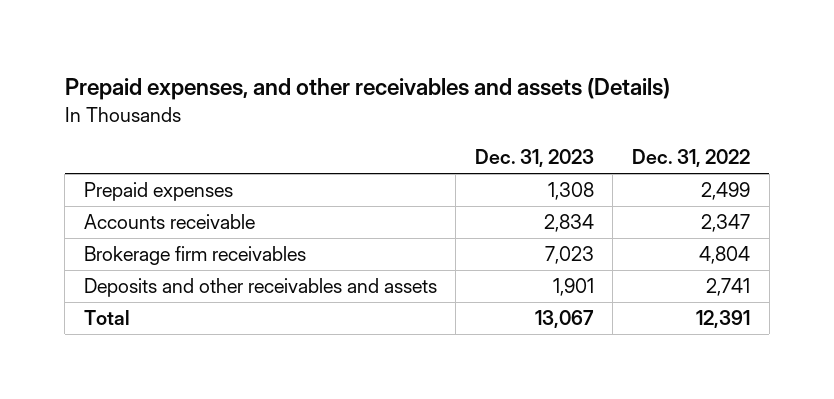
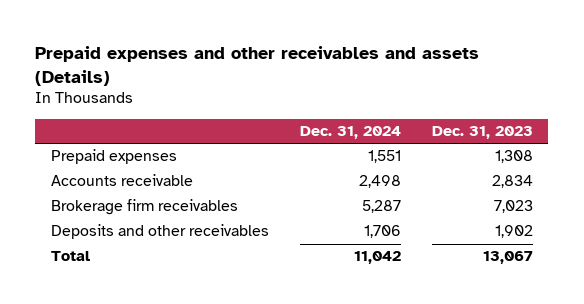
[64,78,670,101] Prepaid expenses, and other receivables and assets (Details) -> [35,46,480,86] Prepaid expenses and other receivables and assets (Details)
[632,149,751,168] Dec. 31, 2022 -> none
none -> [299,126,401,140] Dec. 31, 2024
[83,278,437,298] Deposits and other receivables and assets -> [50,224,269,240] Deposits and other receivables
[552,278,594,297] 1,901 -> [494,225,533,239] 1,902

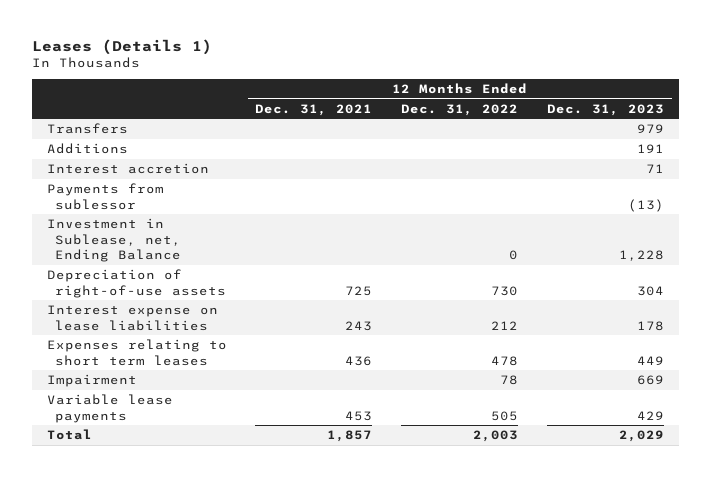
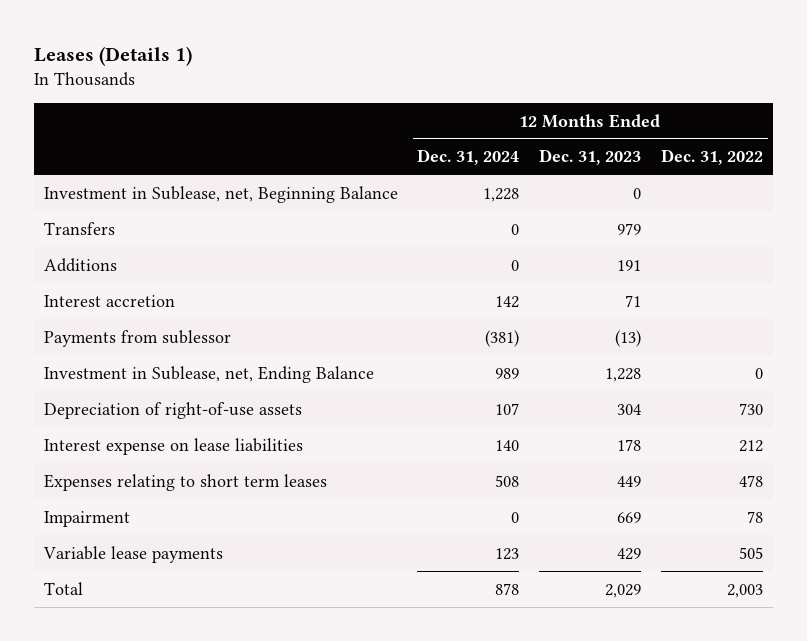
[255,103,373,116] Dec. 31, 2021 -> none
none -> [417,149,520,166] Dec. 31, 2024
none -> [43,185,398,203] Investment in Sublease, net, Beginning Balance

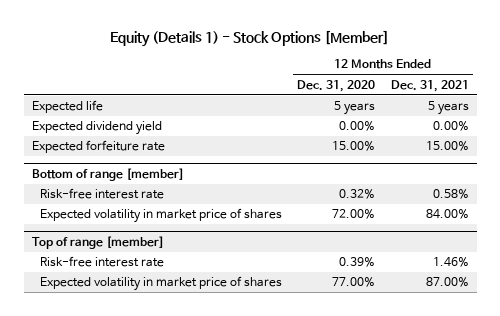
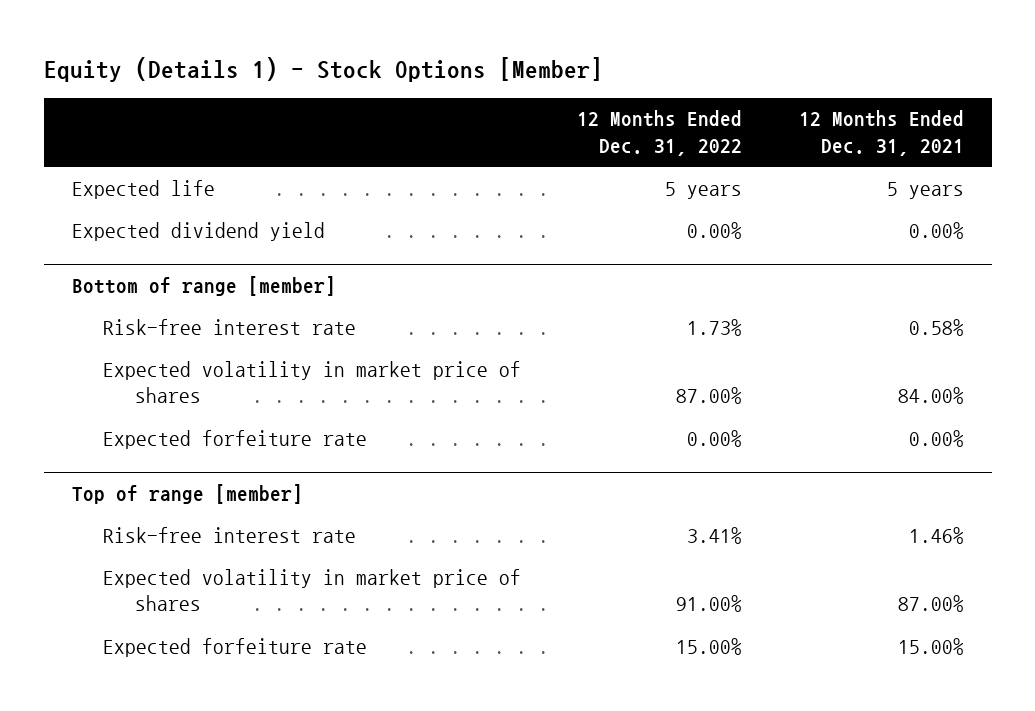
[297,79,376,92] Dec. 31, 2020 -> none
none -> [577,110,743,157] 12 Months Ended Dec. 31, 2022
[31,140,165,154] Expected forfeiture rate -> none
none -> [103,429,368,449] Expected forfeiture rate
none -> [103,637,368,657] Expected forfeiture rate

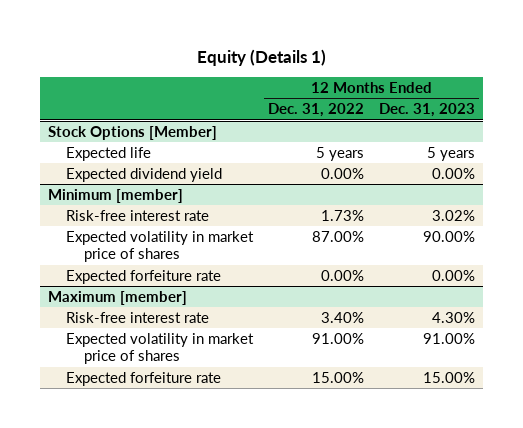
[43,56,603,82] Equity (Details 1) - Stock Options [Member] -> [196,48,326,66] Equity (Details 1)
[798,110,964,157] 12 Months Ended Dec. 31, 2021 -> none
none -> [379,103,476,118] Dec. 31, 2023
none -> [47,125,217,140] Stock Options [Member]
[71,276,336,297] Bottom of range [member] -> [47,188,183,203] Minimum [member]
[71,484,303,505] Top of range [member] -> [47,290,187,305] Maximum [member]
[687,526,743,544] 3.41% -> [321,311,365,323] 3.40%

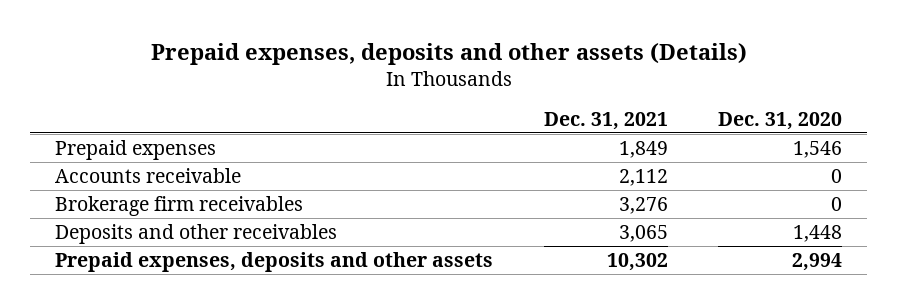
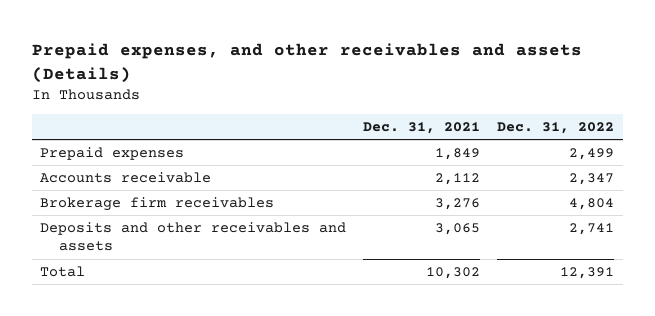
[150,42,747,65] Prepaid expenses, deposits and other assets (Details) -> [31,43,582,83] Prepaid expenses, and other receivables and assets (Details)
[718,112,843,131] Dec. 31, 2020 -> none
none -> [497,122,615,135] Dec. 31, 2022
[54,223,337,244] Deposits and other receivables -> [40,222,347,252] Deposits and other receivables and assets
[54,251,493,272] Prepaid expenses, deposits and other assets -> [40,266,86,278] Total

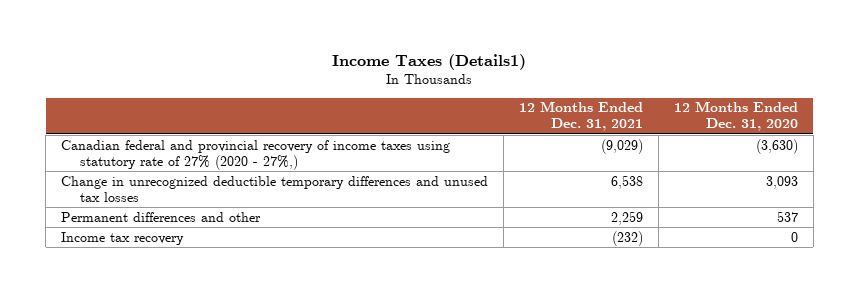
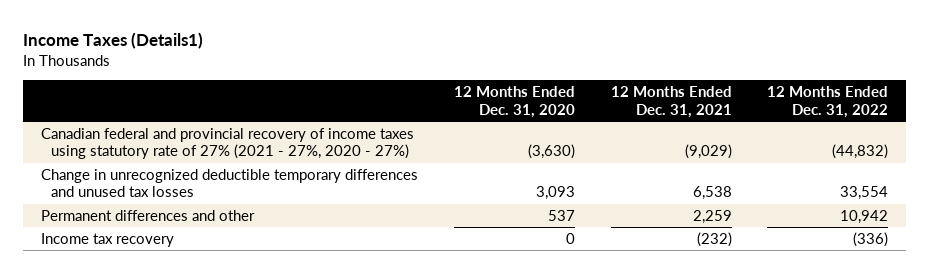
none -> [767,86,889,118] 12 Months Ended Dec. 31, 2022
[61,139,451,170] Canadian federal and provincial recovery of income taxes using statutory rate of 27% (2020 - 27%,) -> [40,128,414,160] Canadian federal and provincial recovery of income taxes using statutory rate of 27% (2021 - 27%, 2020 - 27%)

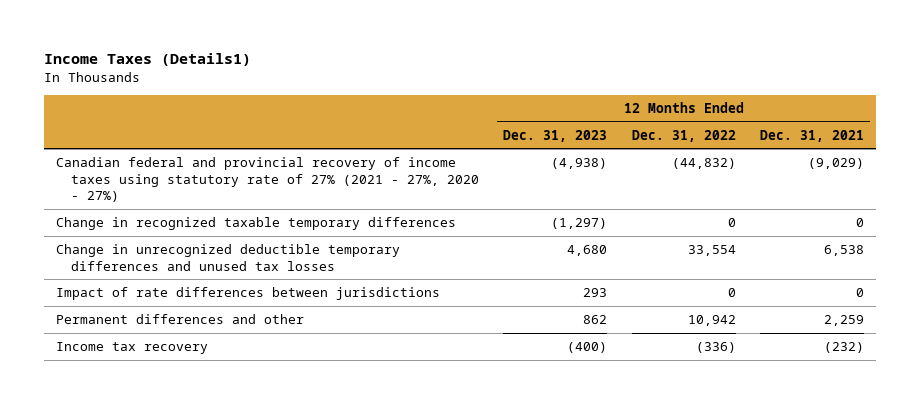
[453,86,575,118] 12 Months Ended Dec. 31, 2020 -> none
none -> [503,129,608,142] Dec. 31, 2023
none -> [55,217,456,231] Change in recognized taxable temporary differences
none -> [55,287,440,301] Impact of rate differences between jurisdictions

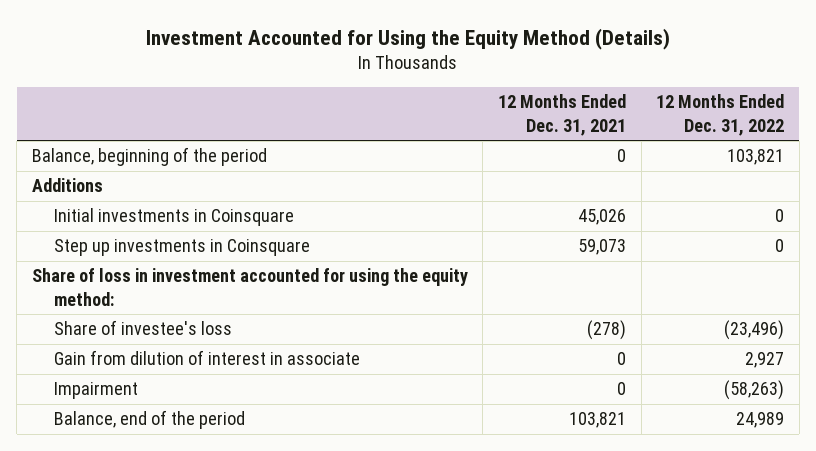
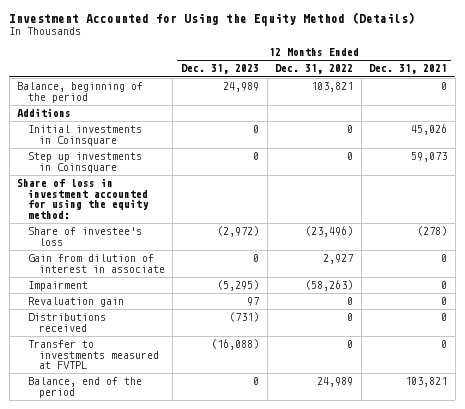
none -> [180,64,259,75] Dec. 31, 2023
none -> [28,297,125,308] Revaluation gain
none -> [28,313,107,332] Distributions received
none -> [28,340,159,370] Transfer to investments measured at FVTPL

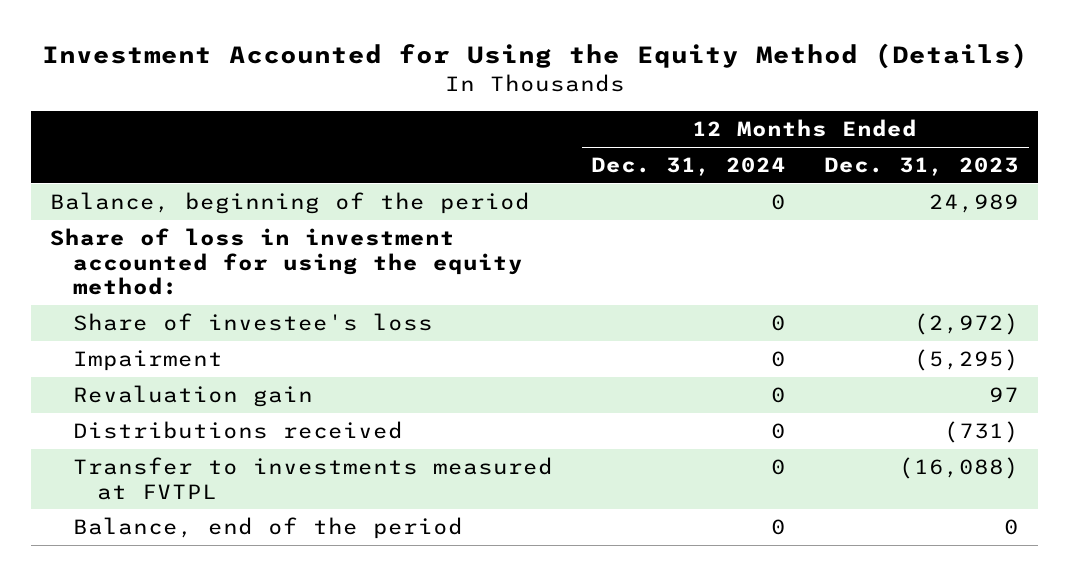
[275,64,354,75] Dec. 31, 2022 -> none
[369,64,448,75] Dec. 31, 2021 -> none
none -> [591,157,787,177] Dec. 31, 2024
[17,108,72,118] Additions -> none
[28,125,143,146] Initial investments in Coinsquare -> none
[28,152,143,173] Step up investments in Coinsquare -> none
[28,254,165,273] Gain from dilution of interest in associate -> none

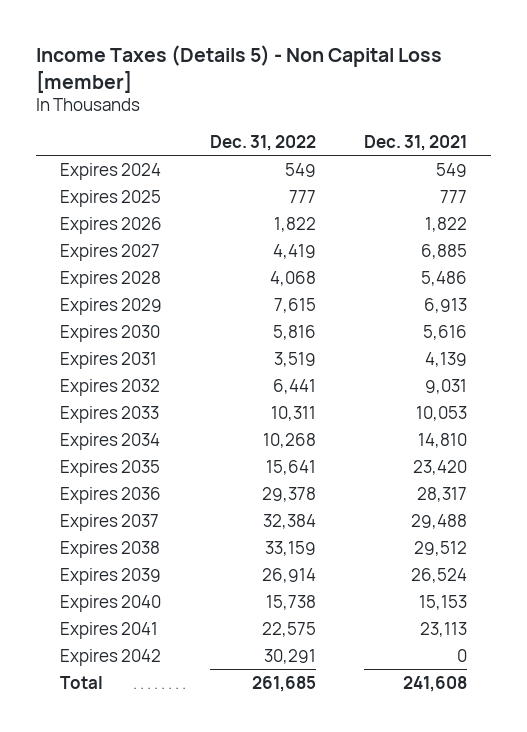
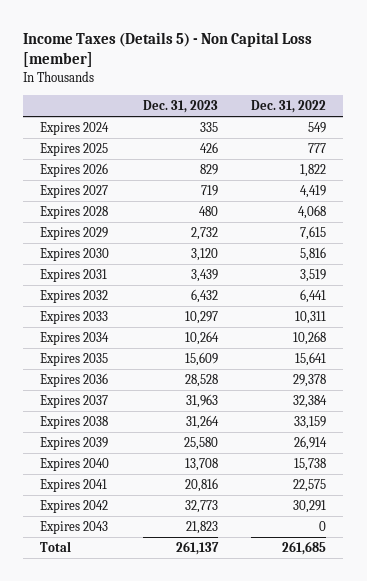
[364,134,468,151] Dec. 31, 2021 -> none
none -> [142,100,218,114] Dec. 31, 2023
none -> [40,520,109,534] Expires 2043

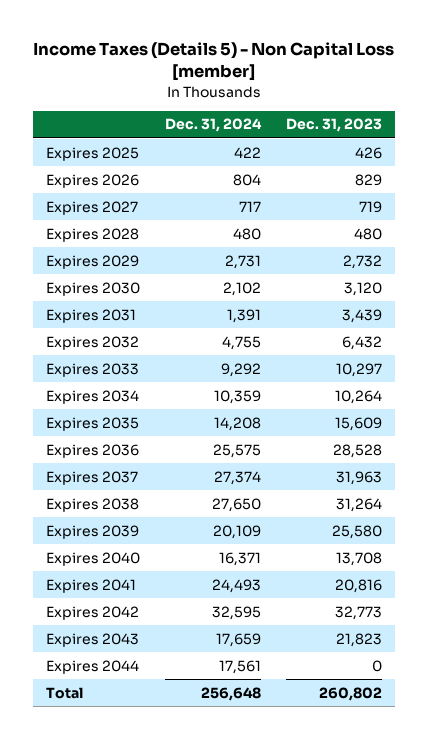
[251,100,327,114] Dec. 31, 2022 -> none
none -> [165,118,263,133] Dec. 31, 2024
[40,121,110,135] Expires 2024 -> none
none -> [45,659,139,674] Expires 2044
[175,540,219,555] 261,137 -> [319,686,383,701] 260,802

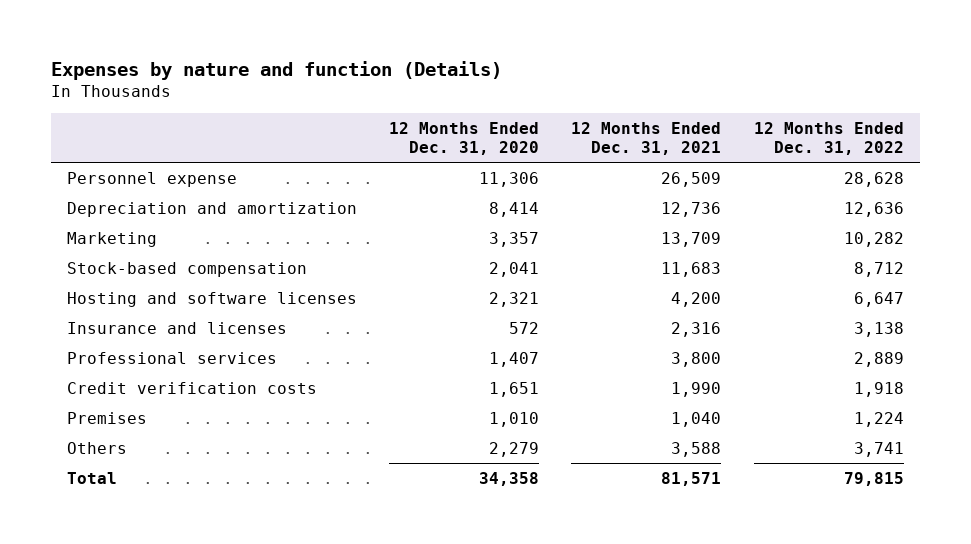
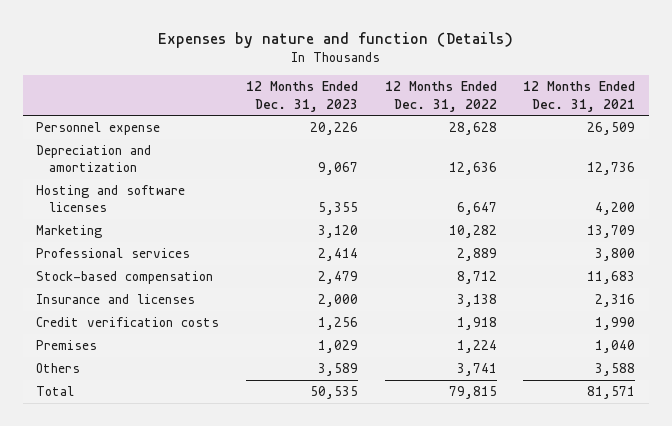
[389,122,540,156] 12 Months Ended Dec. 31, 2020 -> none
none -> [245,81,358,112] 12 Months Ended Dec. 31, 2023
[66,291,357,307] Hosting and software licenses -> [36,185,186,213] Hosting and software licenses
[66,351,277,364] Professional services -> [36,248,191,259] Professional services

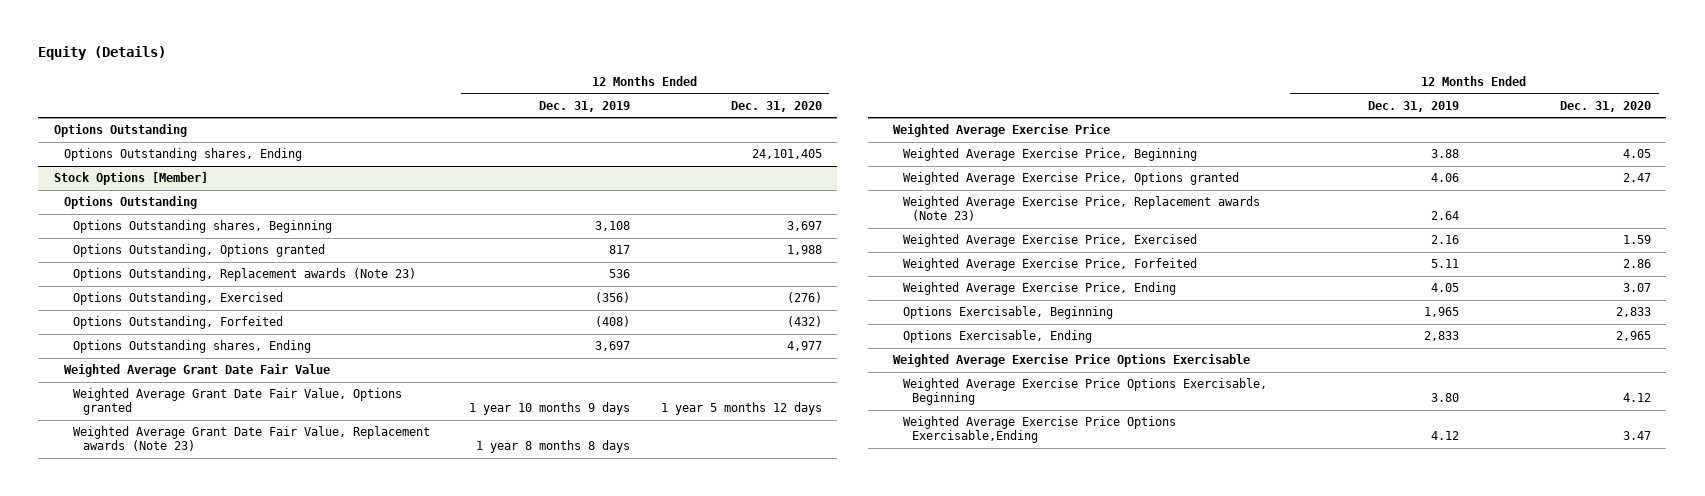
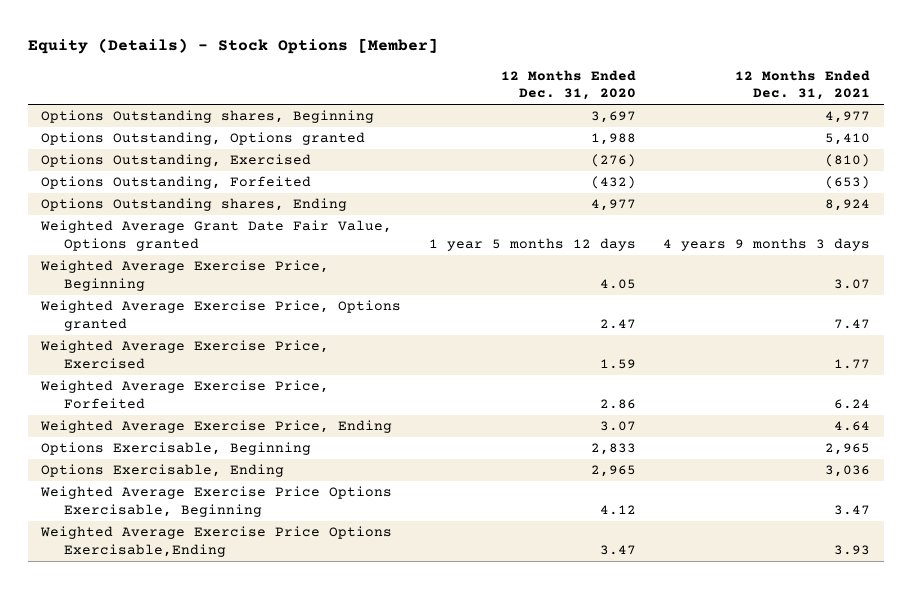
[38,46,167,61] Equity (Details) -> [27,38,438,55] Equity (Details) - Stock Options [Member]
[538,100,630,112] Dec. 31, 2019 -> none
none -> [735,69,871,101] 12 Months Ended Dec. 31, 2021
[53,124,187,138] Options Outstanding -> none
[63,148,302,162] Options Outstanding shares, Ending -> none
[53,172,208,186] Stock Options [Member] -> none
[63,196,197,210] Options Outstanding -> none
[73,268,417,282] Options Outstanding, Replacement awards (Note 23) -> none
[63,364,330,378] Weighted Average Grant Date Fair Value -> none
[73,426,431,452] Weighted Average Grant Date Fair Value, Replacement awards (Note 23) -> none
[892,124,1110,138] Weighted Average Exercise Price -> none
[902,196,1260,222] Weighted Average Exercise Price, Replacement awards (Note 23) -> none
[892,354,1250,368] Weighted Average Exercise Price Options Exercisable -> none

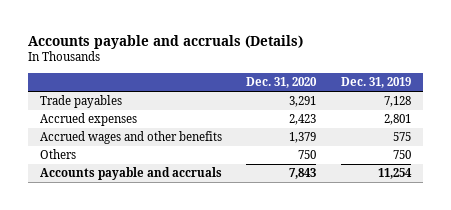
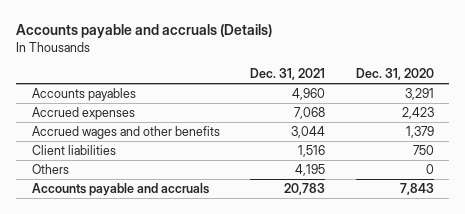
[340,77,411,89] Dec. 31, 2019 -> none
none -> [250,68,326,81] Dec. 31, 2021
[40,95,123,109] Trade payables -> [31,87,136,101] Accounts payables
none -> [31,144,116,155] Client liabilities
[298,150,317,160] 750 -> [425,163,434,174] 0

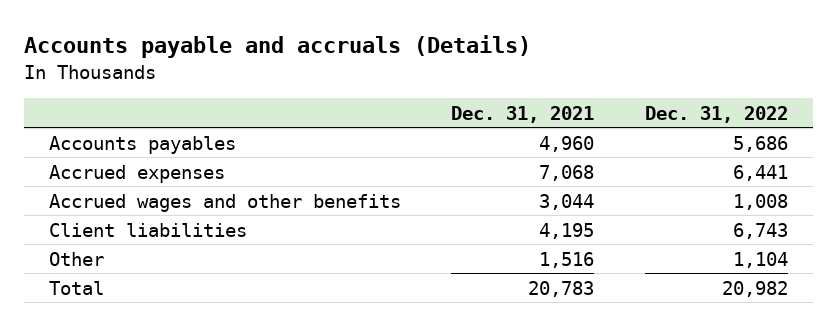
[355,68,434,81] Dec. 31, 2020 -> none
none -> [644,105,788,123] Dec. 31, 2022
[298,144,326,157] 1,516 -> [539,222,595,239] 4,195
[31,163,69,174] Others -> [49,251,105,266] Other
[295,163,326,176] 4,195 -> [539,251,595,268] 1,516
[31,182,209,196] Accounts payable and accruals -> [49,280,105,295] Total

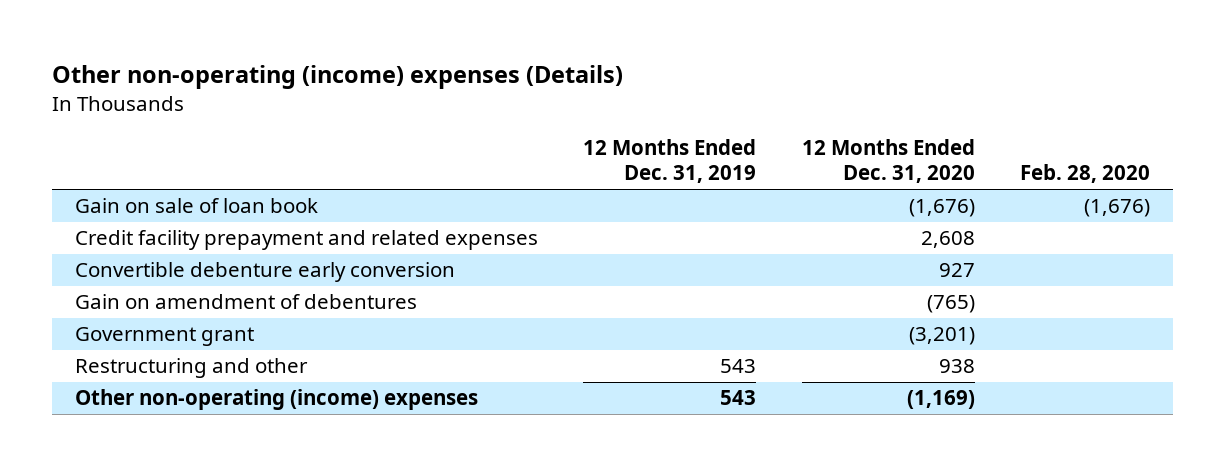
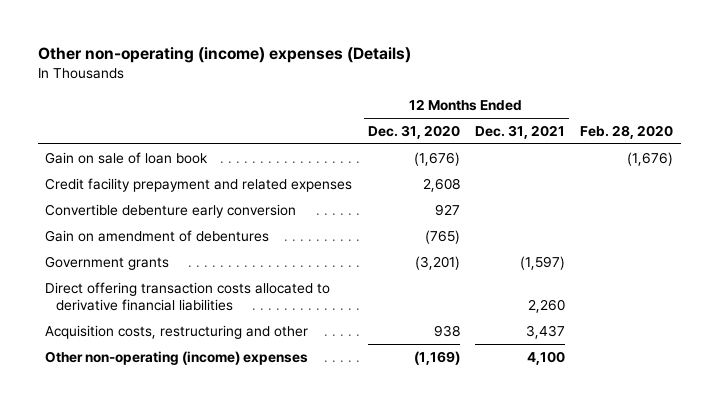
[583,138,757,184] 12 Months Ended Dec. 31, 2019 -> none
none -> [475,124,566,139] Dec. 31, 2021
[74,327,254,347] Government grant -> [45,255,170,270] Government grants
none -> [45,281,331,311] Direct offering transaction costs allocated to derivative financial liabilities
[74,358,308,379] Restructuring and other -> [45,324,309,339] Acquisition costs, restructuring and other

